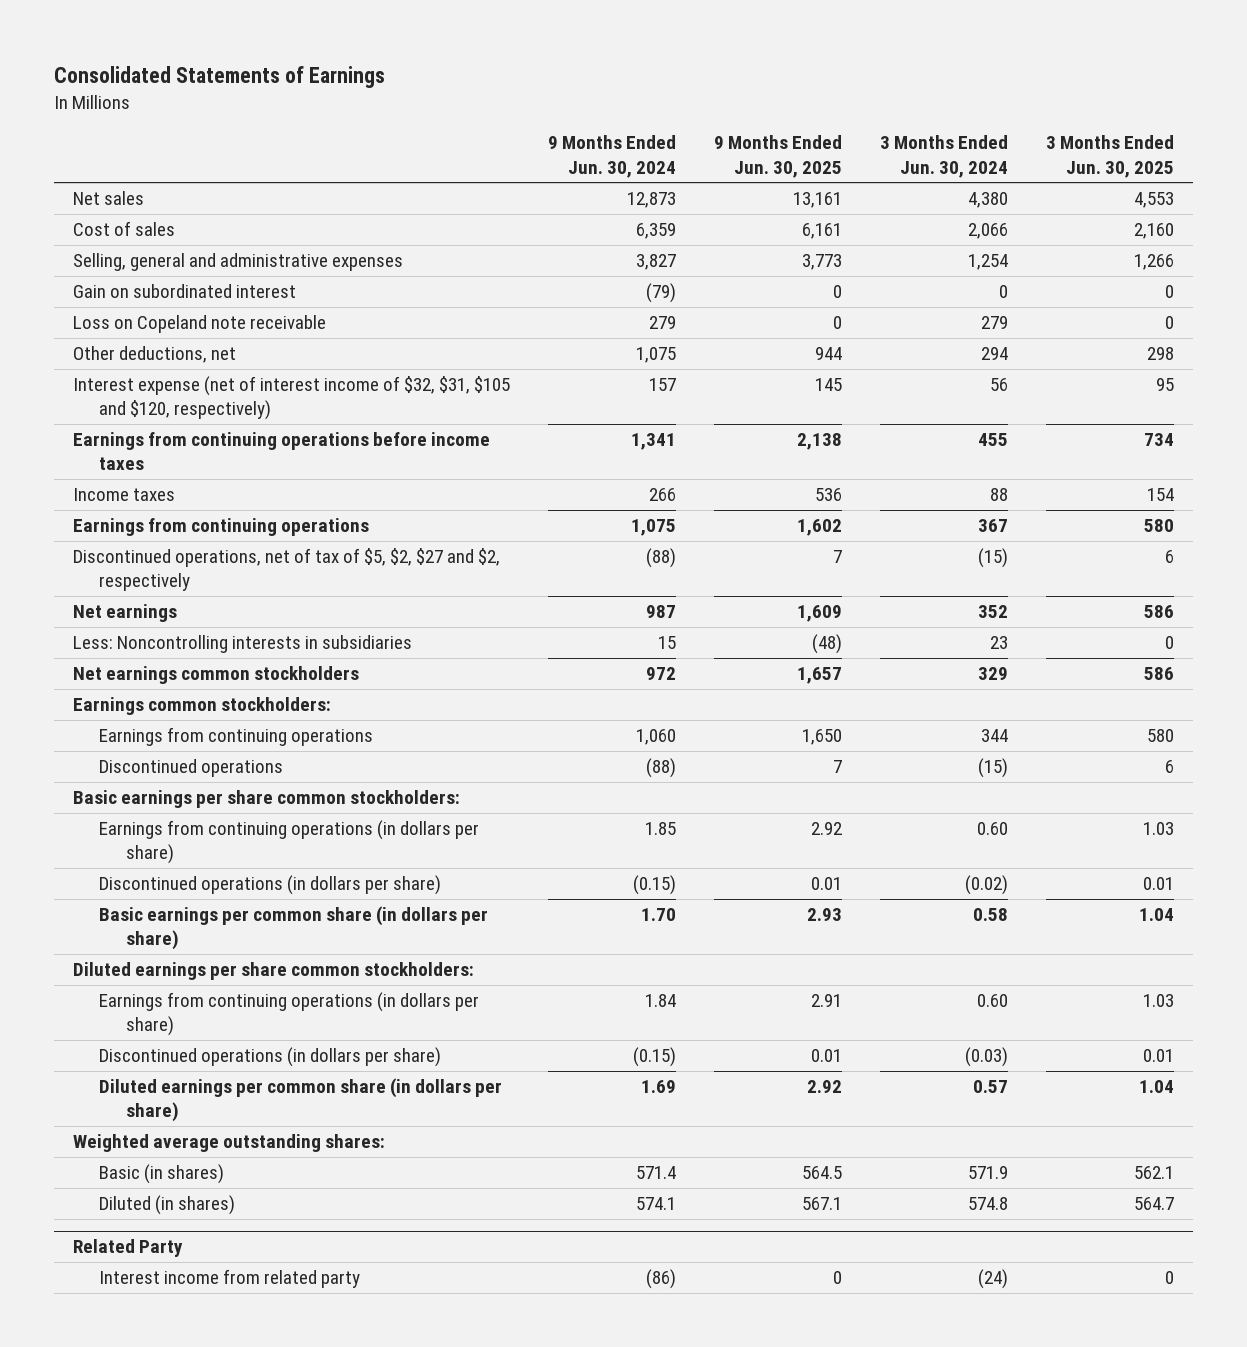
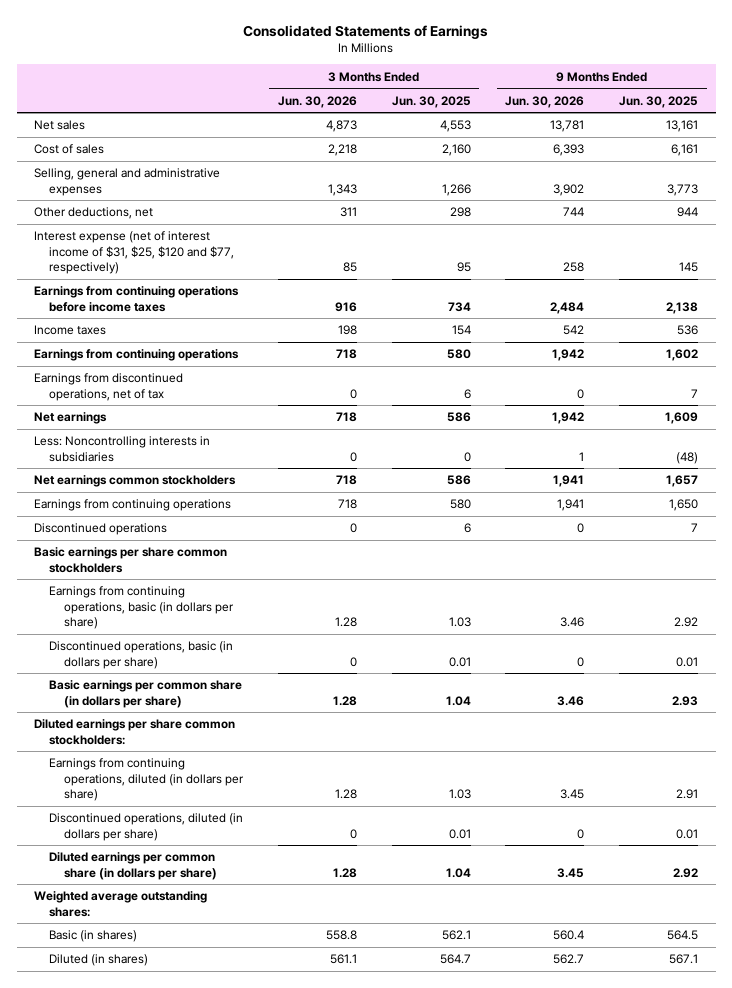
[548,135,677,178] 9 Months Ended Jun. 30, 2024 -> none
[880,135,1009,178] 3 Months Ended Jun. 30, 2024 -> none
none -> [277,95,357,108] Jun. 30, 2026
none -> [505,95,585,108] Jun. 30, 2026
[73,283,297,298] Gain on subordinated interest -> none
[73,314,327,333] Loss on Copeland note receivable -> none
[73,375,511,421] Interest expense (net of interest income of $32, $31, $105 and $120, respectively) -> [34,231,234,275] Interest expense (net of interest income of $31, $25, $120 and $77, respectively)
[73,547,501,592] Discontinued operations, net of tax of $5, $2, $27 and $2, respectively -> [34,373,184,401] Earnings from discontinued operations, net of tax
[73,696,332,715] Earnings common stockholders: -> none
[73,789,461,808] Basic earnings per share common stockholders: -> [34,547,228,573] Basic earnings per share common stockholders
[99,819,480,865] Earnings from continuing operations (in dollars per share) -> [48,586,234,630] Earnings from continuing operations, basic (in dollars per share)
[99,874,442,895] Discontinued operations (in dollars per share) -> [48,641,233,669] Discontinued operations, basic (in dollars per share)
[99,991,480,1037] Earnings from continuing operations (in dollars per share) -> [48,758,244,802] Earnings from continuing operations, diluted (in dollars per share)
[99,1046,442,1067] Discontinued operations (in dollars per share) -> [48,813,243,841] Discontinued operations, diluted (in dollars per share)
[73,1239,184,1258] Related Party -> none
[99,1268,361,1288] Interest income from related party -> none

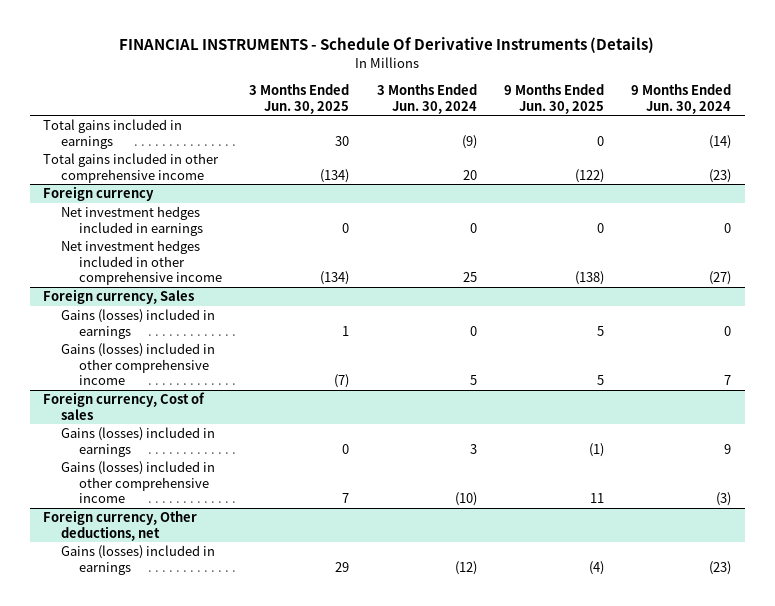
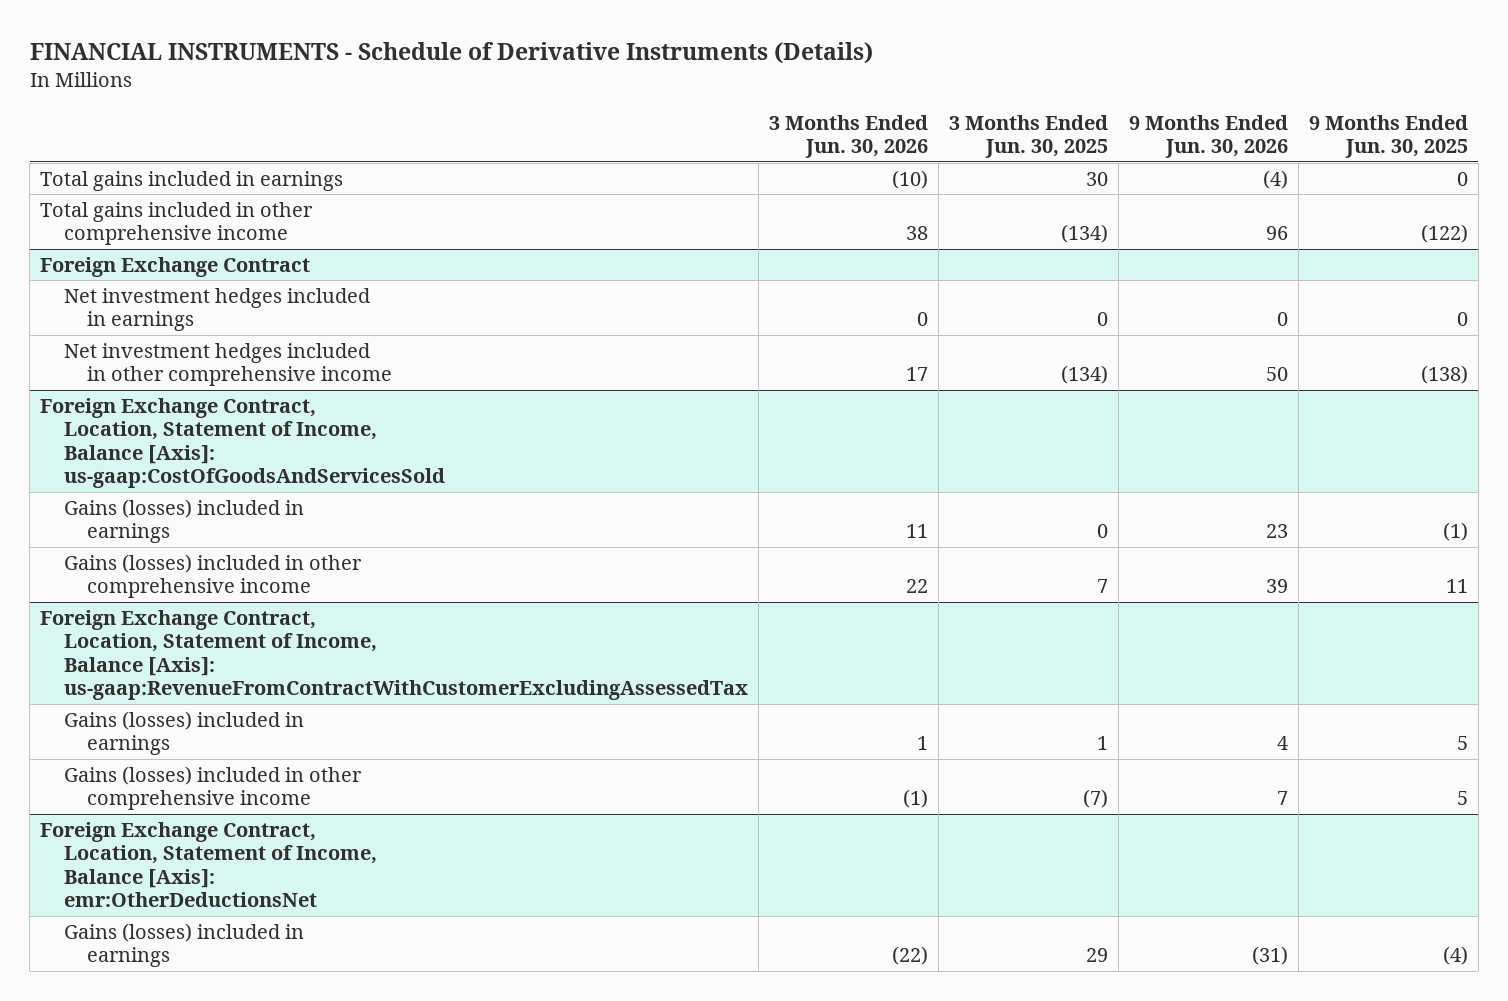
[119,37,655,54] FINANCIAL INSTRUMENTS - Schedule Of Derivative Instruments (Details) -> [29,42,873,65] FINANCIAL INSTRUMENTS - Schedule of Derivative Instruments (Details)
[376,84,477,114] 3 Months Ended Jun. 30, 2024 -> none
[631,84,732,114] 9 Months Ended Jun. 30, 2024 -> none
none -> [768,114,928,159] 3 Months Ended Jun. 30, 2026
none -> [1128,114,1288,159] 9 Months Ended Jun. 30, 2026
[43,186,155,202] Foreign currency -> [40,256,311,277] Foreign Exchange Contract
[43,289,195,305] Foreign currency, Sales -> none
[61,309,216,339] Gains (losses) included in earnings -> none
[61,343,216,386] Gains (losses) included in other comprehensive income -> none
[43,392,206,420] Foreign currency, Cost of sales -> none
none -> [40,397,445,489] Foreign Exchange Contract, Location, Statement of Income, Balance [Axis]: us-gaap:CostOfGoodsAndServicesSold
[43,510,198,541] Foreign currency, Other deductions, net -> none
none -> [40,609,748,701] Foreign Exchange Contract, Location, Statement of Income, Balance [Axis]: us-gaap:RevenueFromContractWithCustomerExcludingAssessedTax
none -> [63,710,304,756] Gains (losses) included in earnings
none -> [63,765,362,811] Gains (losses) included in other comprehensive income
none -> [40,821,377,908] Foreign Exchange Contract, Location, Statement of Income, Balance [Axis]: emr:OtherDeductionsNet

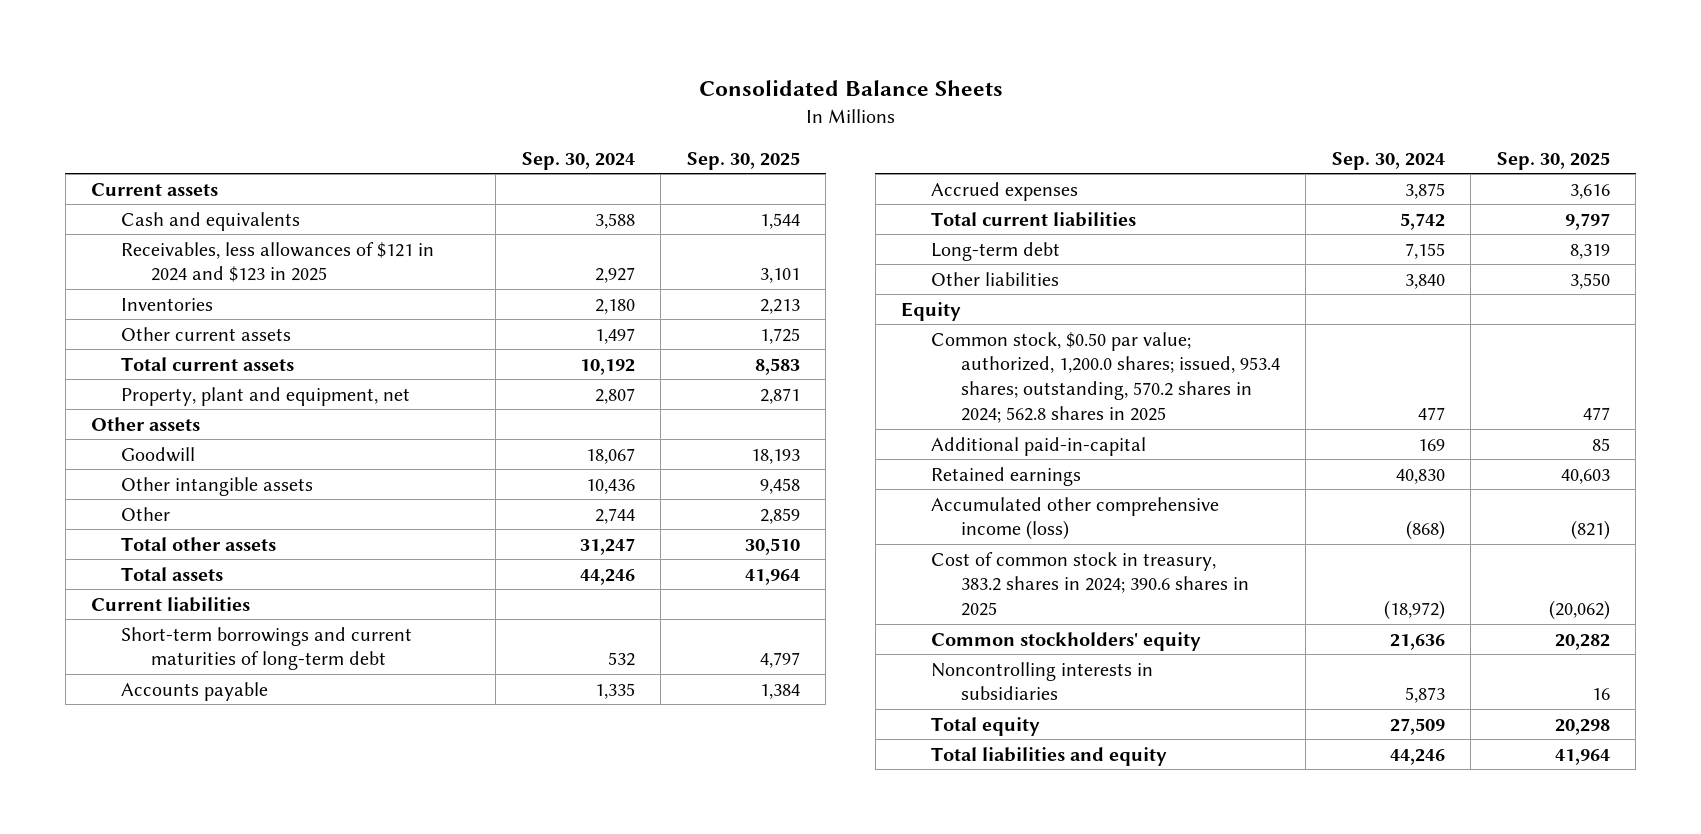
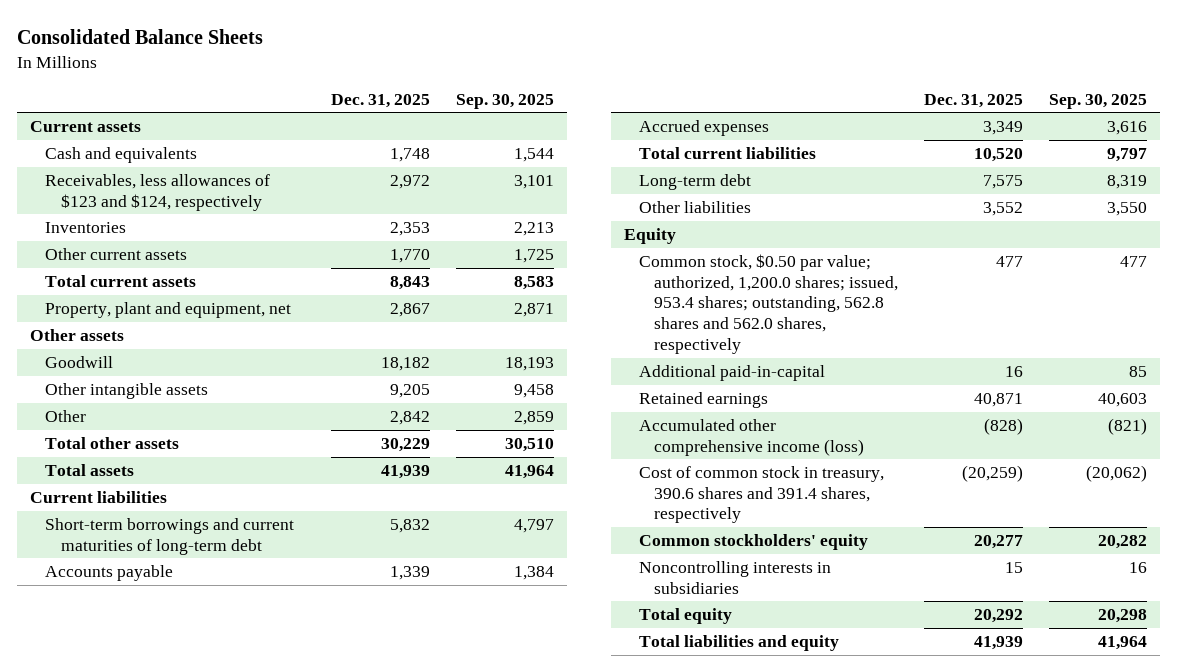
[521,151,635,170] Sep. 30, 2024 -> none
none -> [330,93,430,108] Dec. 31, 2025
[120,241,434,283] Receivables, less allowances of $121 in 2024 and $123 in 2025 -> [45,174,271,211] Receivables, less allowances of $123 and $124, respectively
[931,331,1280,423] Common stock, $0.50 par value; authorized, 1,200.0 shares; issued, 953.4 shares; outstanding, 570.2 shares in 2024; 562.8 shares in 2025 -> [638,254,899,354] Common stock, $0.50 par value; authorized, 1,200.0 shares; issued, 953.4 shares; outstanding, 562.8 shares and 562.0 shares, respectively
[931,551,1249,617] Cost of common stock in treasury, 383.2 shares in 2024; 390.6 shares in 2025 -> [638,466,884,524] Cost of common stock in treasury, 390.6 shares and 391.4 shares, respectively

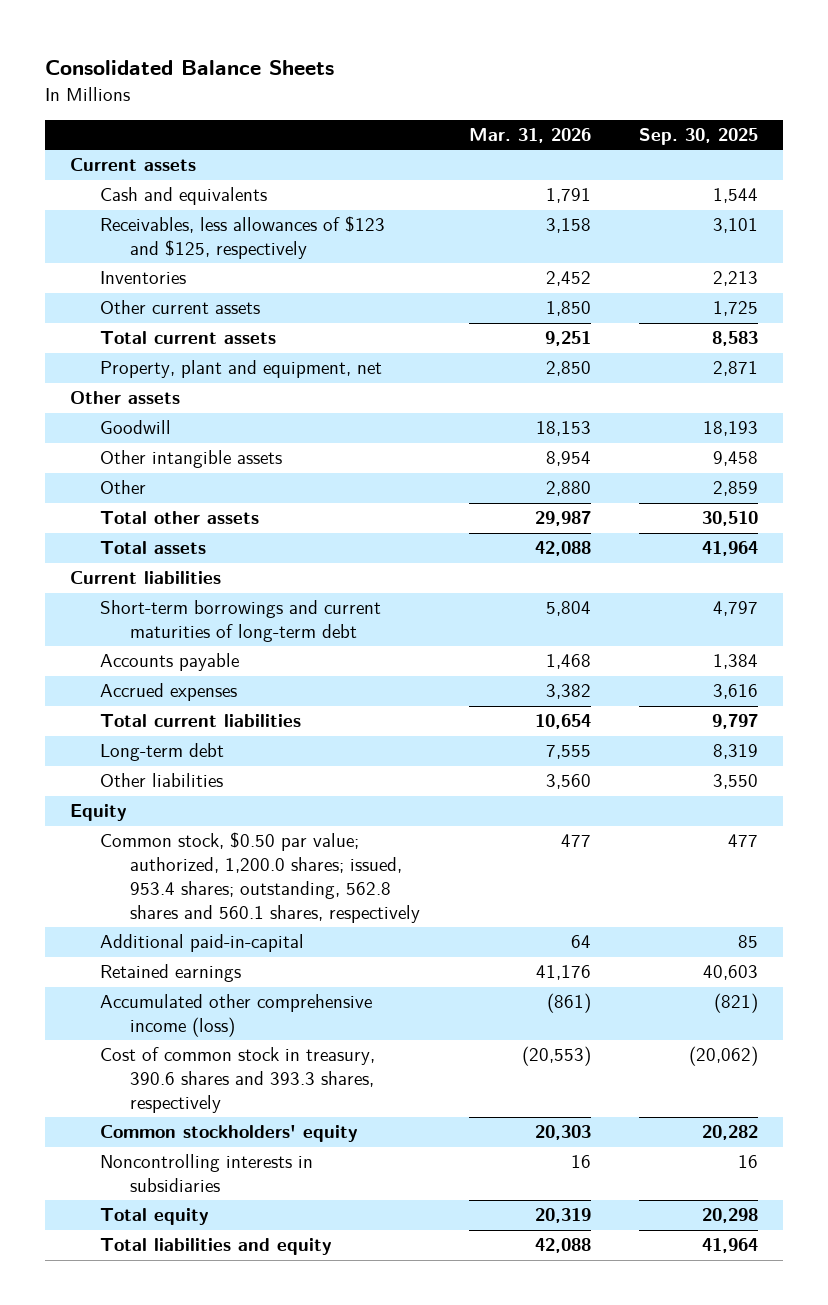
[330,93,430,108] Dec. 31, 2025 -> none
none -> [468,128,591,144] Mar. 31, 2026
[45,174,271,211] Receivables, less allowances of $123 and $124, respectively -> [99,216,385,260] Receivables, less allowances of $123 and $125, respectively
[638,254,899,354] Common stock, $0.50 par value; authorized, 1,200.0 shares; issued, 953.4 shares; outstanding, 562.8 shares and 562.0 shares, respectively -> [99,832,420,923] Common stock, $0.50 par value; authorized, 1,200.0 shares; issued, 953.4 shares; outstanding, 562.8 shares and 560.1 shares, respectively
[638,466,884,524] Cost of common stock in treasury, 390.6 shares and 391.4 shares, respectively -> [99,1047,375,1113] Cost of common stock in treasury, 390.6 shares and 393.3 shares, respectively

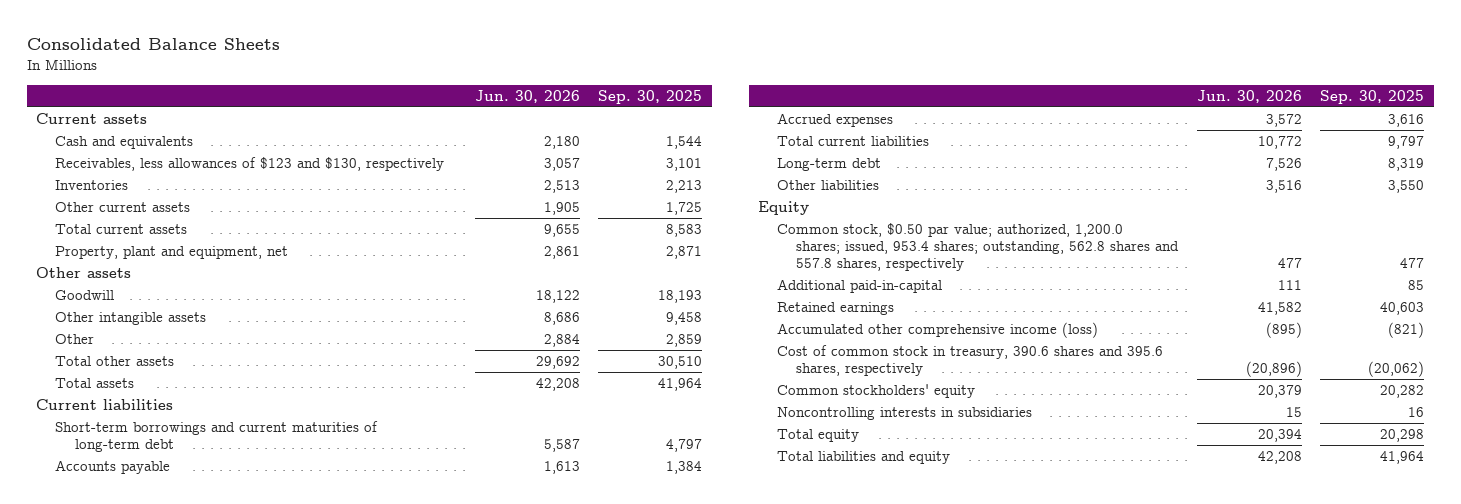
[468,128,591,144] Mar. 31, 2026 -> none
none -> [475,90,581,104] Jun. 30, 2026
[99,216,385,260] Receivables, less allowances of $123 and $125, respectively -> [55,157,445,172] Receivables, less allowances of $123 and $130, respectively
[99,832,420,923] Common stock, $0.50 par value; authorized, 1,200.0 shares; issued, 953.4 shares; outstanding, 562.8 shares and 560.1 shares, respectively -> [777,223,1180,272] Common stock, $0.50 par value; authorized, 1,200.0 shares; issued, 953.4 shares; outstanding, 562.8 shares and 557.8 shares, respectively
[99,1047,375,1113] Cost of common stock in treasury, 390.6 shares and 393.3 shares, respectively -> [777,345,1164,377] Cost of common stock in treasury, 390.6 shares and 395.6 shares, respectively

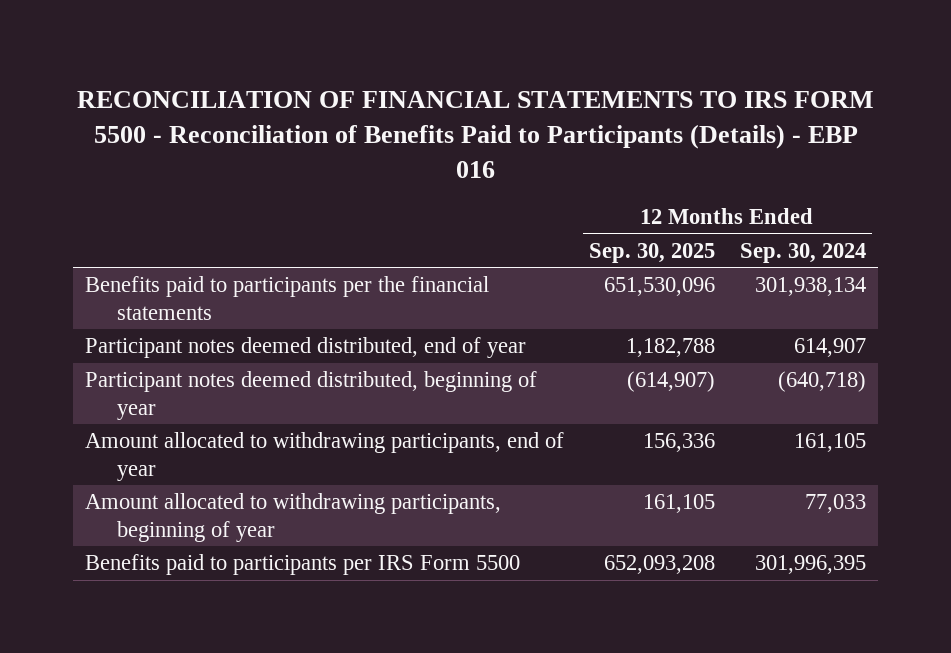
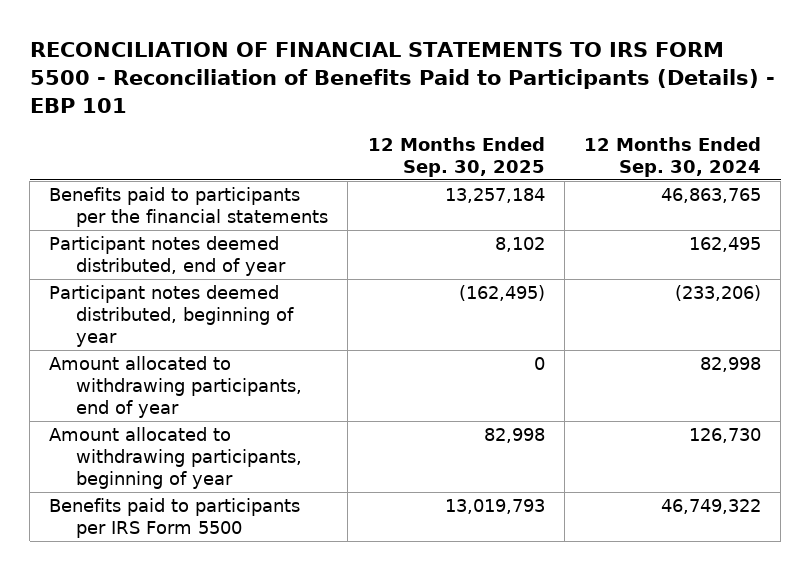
[76,90,874,178] RECONCILIATION OF FINANCIAL STATEMENTS TO IRS FORM 5500 - Reconciliation of Benefits Paid to Participants (Details) - EBP 016 -> [29,42,775,113] RECONCILIATION OF FINANCIAL STATEMENTS TO IRS FORM 5500 - Reconciliation of Benefits Paid to Participants (Details) - EBP 101
[604,277,716,297] 651,530,096 -> [444,187,545,203] 13,257,184
[754,277,866,297] 301,938,134 -> [661,187,762,203] 46,863,765
[626,338,716,358] 1,182,788 -> [494,236,545,252] 8,102
[793,338,866,358] 614,907 -> [689,236,762,252] 162,495
[627,371,716,393] (614,907) -> [458,284,545,301] (162,495)
[777,371,866,393] (640,718) -> [675,284,762,301] (233,206)
[643,433,716,453] 156,336 -> [533,356,545,370] 0
[793,433,866,453] 161,105 -> [700,356,762,372] 82,998
[643,494,716,514] 161,105 -> [483,427,545,443] 82,998
[804,494,866,514] 77,033 -> [689,427,762,443] 126,730
[604,555,716,575] 652,093,208 -> [444,498,545,514] 13,019,793
[754,555,866,575] 301,996,395 -> [661,498,762,514] 46,749,322

